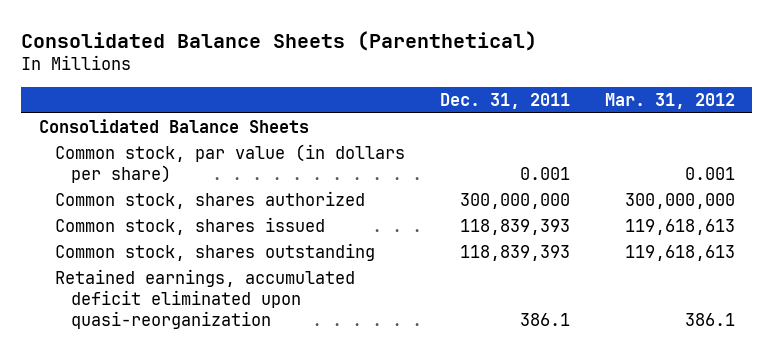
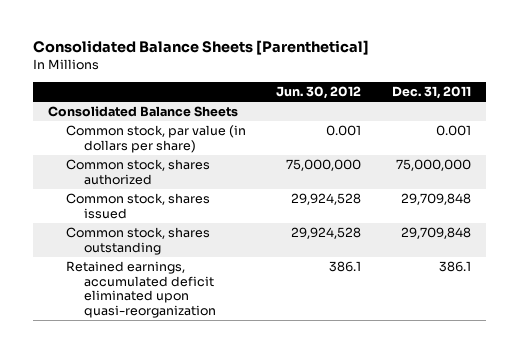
[21,30,538,51] Consolidated Balance Sheets (Parenthetical) -> [32,40,369,56] Consolidated Balance Sheets [Parenthetical]
[604,93,735,110] Mar. 31, 2012 -> none
none -> [276,86,362,100] Jun. 30, 2012
[459,192,570,209] 300,000,000 -> [395,159,471,172] 75,000,000
[459,218,570,235] 118,839,393 -> [400,193,471,206] 29,709,848
[459,244,570,261] 118,839,393 -> [400,227,471,240] 29,709,848

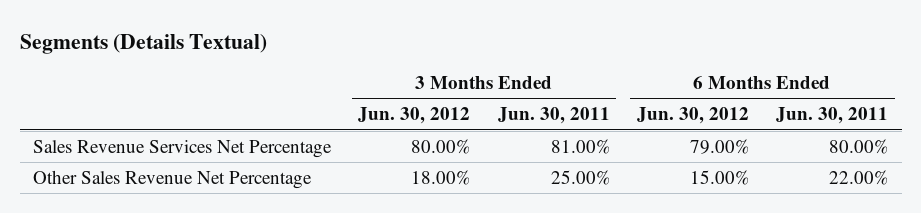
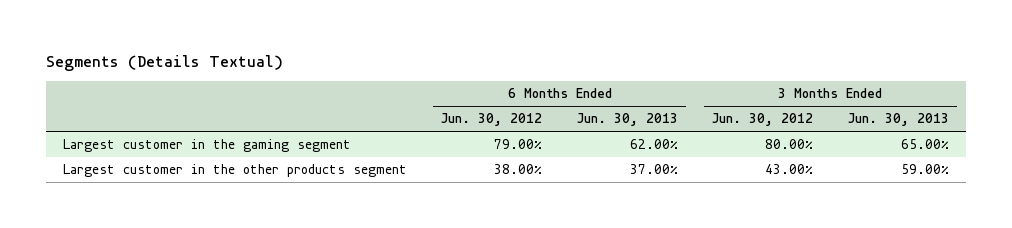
[497,107,610,125] Jun. 30, 2011 -> none
[776,107,889,125] Jun. 30, 2011 -> none
none -> [576,113,678,127] Jun. 30, 2013
none -> [847,113,949,127] Jun. 30, 2013
[33,169,313,189] Other Sales Revenue Net Percentage -> none
[33,139,333,158] Sales Revenue Services Net Percentage -> [62,139,351,153] Largest customer in the gaming segment
none -> [62,164,407,178] Largest customer in the other products segment

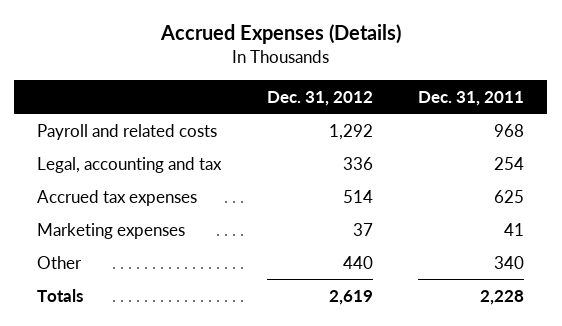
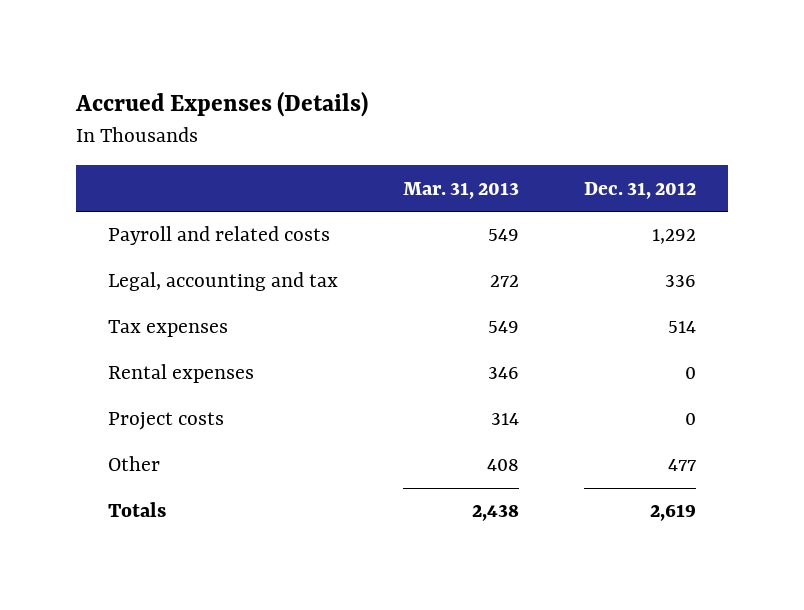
[418,90,525,106] Dec. 31, 2011 -> none
none -> [403,181,520,199] Mar. 31, 2013
[37,222,186,239] Marketing expenses -> none
[37,189,198,206] Accrued tax expenses -> [108,320,229,338] Tax expenses
none -> [108,364,255,384] Rental expenses
none -> [108,412,225,431] Project costs
[342,255,373,269] 440 -> [667,459,696,472] 477

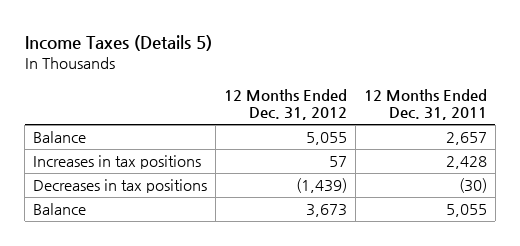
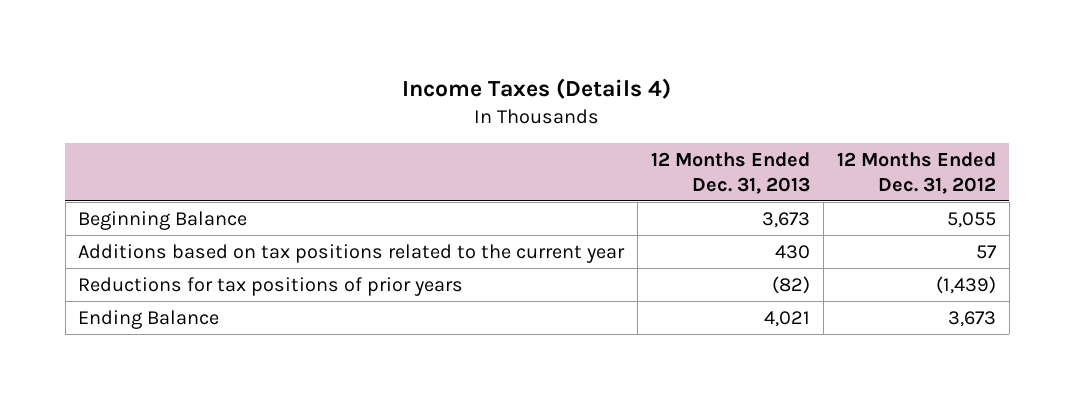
[24,34,212,51] Income Taxes (Details 5) -> [402,78,672,100] Income Taxes (Details 4)
[363,88,487,121] 12 Months Ended Dec. 31, 2011 -> none
none -> [651,151,811,194] 12 Months Ended Dec. 31, 2013
[32,131,86,144] Balance -> [78,210,248,230] Beginning Balance
[32,155,201,170] Increases in tax positions -> [78,243,626,263] Additions based on tax positions related to the current year
[32,179,207,194] Decreases in tax positions -> [78,276,464,296] Reductions for tax positions of prior years
[32,203,86,216] Balance -> [78,309,220,329] Ending Balance

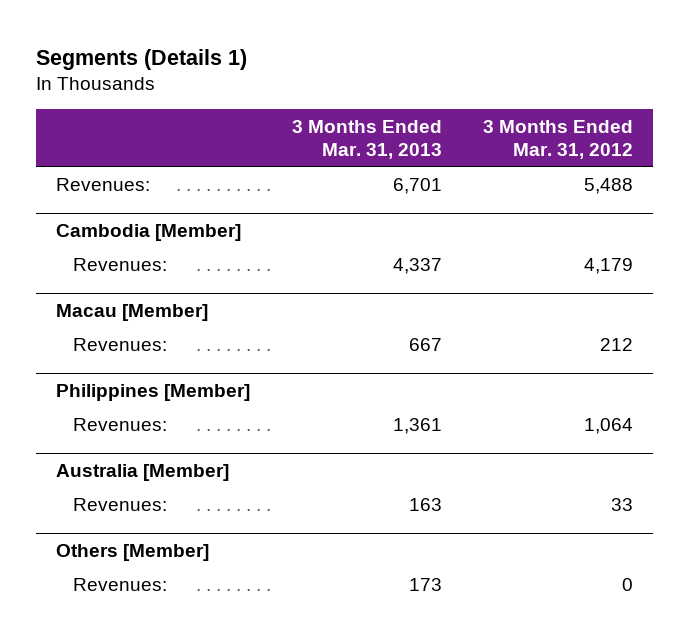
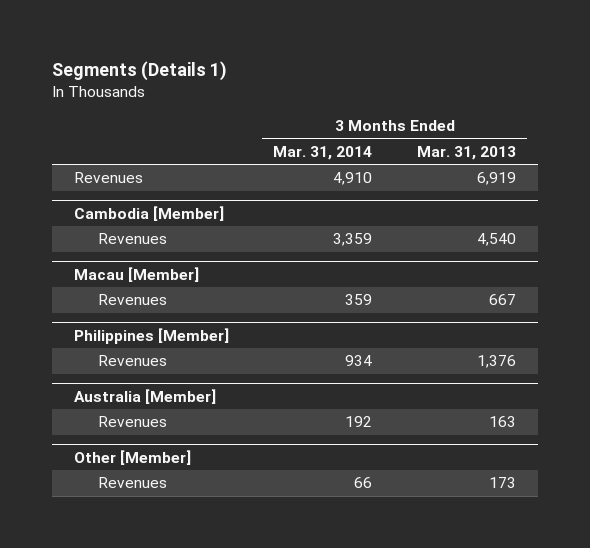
[482,119,633,160] 3 Months Ended Mar. 31, 2012 -> none
none -> [273,145,373,160] Mar. 31, 2014
[56,178,151,192] Revenues: -> [74,172,144,184] Revenues
[392,178,442,195] 6,701 -> [476,172,516,186] 6,919
[72,258,167,272] Revenues: -> [98,233,168,245] Revenues
[392,258,442,275] 4,337 -> [476,233,516,247] 4,540
[72,338,167,352] Revenues: -> [98,294,168,306] Revenues
[72,418,167,432] Revenues: -> [98,355,168,367] Revenues
[392,418,442,435] 1,361 -> [476,355,516,369] 1,376
[72,498,167,512] Revenues: -> [98,416,168,428] Revenues
[56,544,210,562] Others [Member] -> [74,449,192,465] Other [Member]
[72,578,167,592] Revenues: -> [98,477,168,489] Revenues

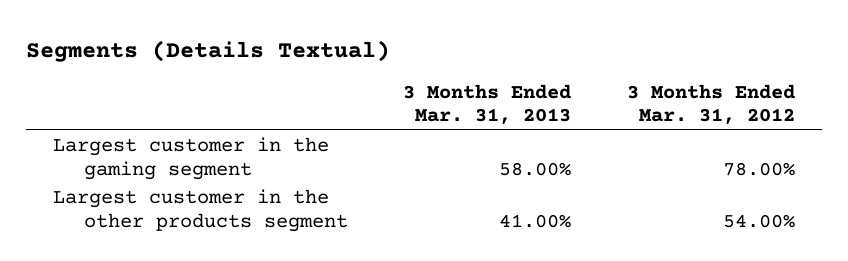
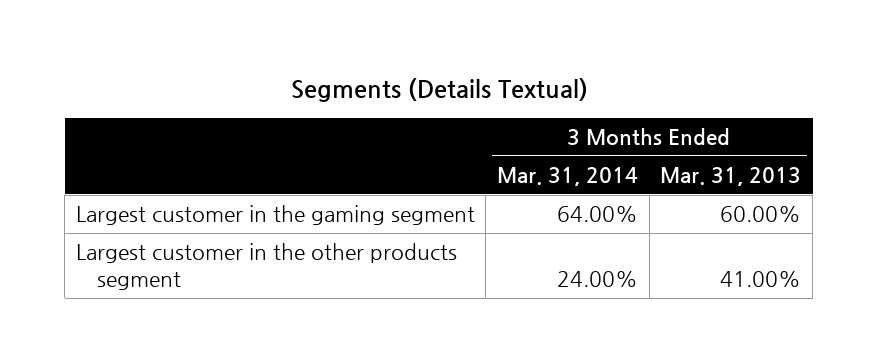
[626,83,795,124] 3 Months Ended Mar. 31, 2012 -> none
none -> [497,167,639,187] Mar. 31, 2014
[499,161,572,176] 58.00% -> [720,206,802,223] 60.00%

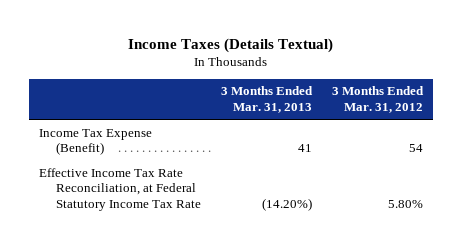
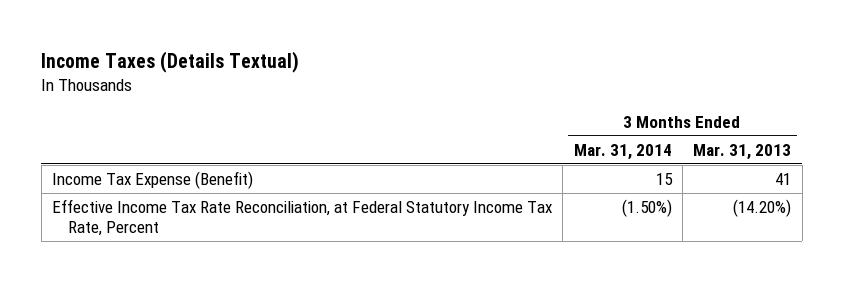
[331,86,424,114] 3 Months Ended Mar. 31, 2012 -> none
none -> [573,143,672,160] Mar. 31, 2014
[38,167,201,211] Effective Income Tax Rate Reconciliation, at Federal Statutory Income Tax Rate -> [51,198,552,236] Effective Income Tax Rate Reconciliation, at Federal Statutory Income Tax Rate, Percent

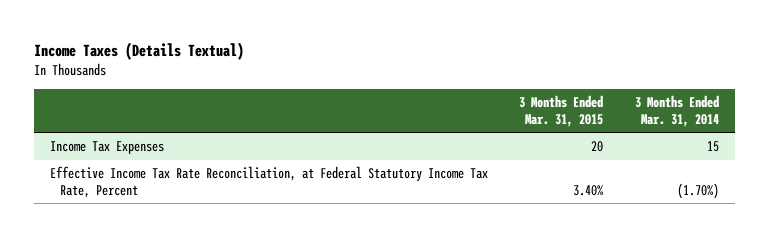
[693,143,792,160] Mar. 31, 2013 -> none
none -> [519,95,604,127] 3 Months Ended Mar. 31, 2015
[51,170,253,189] Income Tax Expense (Benefit) -> [49,141,164,155] Income Tax Expenses
[621,198,672,217] (1.50%) -> [676,182,719,199] (1.70%)

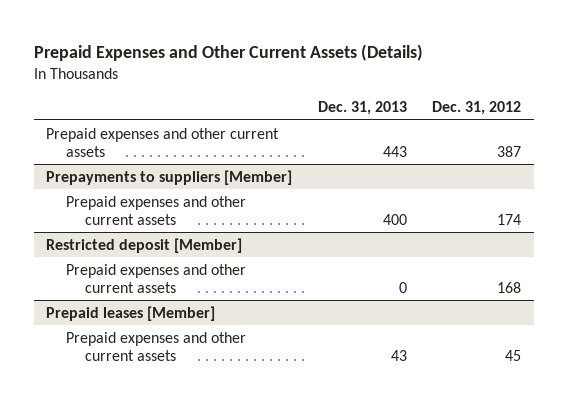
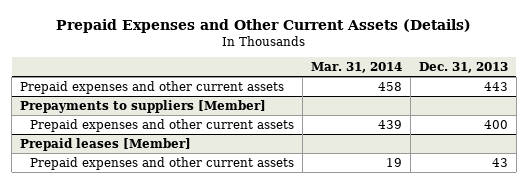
[432,100,522,115] Dec. 31, 2012 -> none
none -> [310,62,402,74] Mar. 31, 2014
[46,237,243,253] Restricted deposit [Member] -> none
[65,263,246,293] Prepaid expenses and other current assets -> none

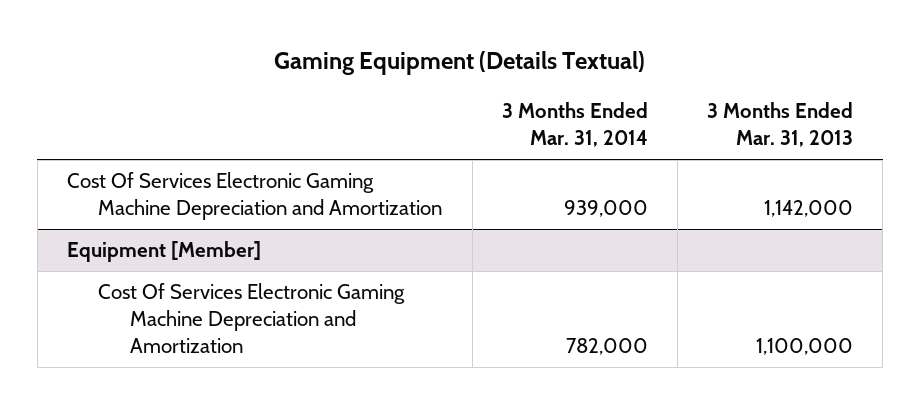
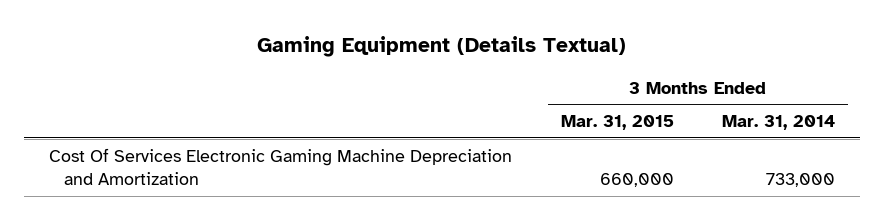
[707,102,854,148] 3 Months Ended Mar. 31, 2013 -> none
none -> [560,115,674,131] Mar. 31, 2015
[66,241,261,263] Equipment [Member] -> none
[98,283,406,354] Cost Of Services Electronic Gaming Machine Depreciation and Amortization -> none
[563,200,648,218] 939,000 -> [766,173,836,188] 733,000

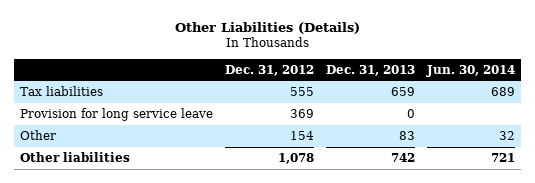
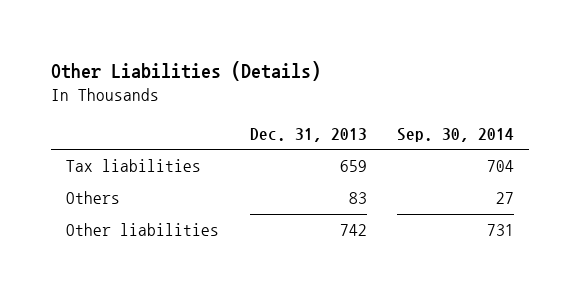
[224,64,314,76] Dec. 31, 2012 -> none
[426,64,516,77] Jun. 30, 2014 -> none
none -> [396,127,514,142] Sep. 30, 2014
[19,108,213,122] Provision for long service leave -> none
[19,130,56,141] Other -> [66,191,121,205] Others

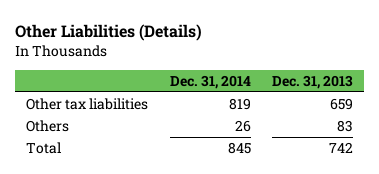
[396,127,514,142] Sep. 30, 2014 -> none
none -> [169,74,251,89] Dec. 31, 2014
[66,159,202,173] Tax liabilities -> [25,98,148,111] Other tax liabilities
[66,223,220,237] Other liabilities -> [25,142,61,155] Total

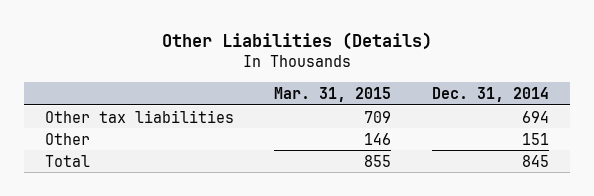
[272,74,354,89] Dec. 31, 2013 -> none
none -> [274,87,392,103] Mar. 31, 2015
[228,98,251,111] 819 -> [522,110,550,123] 694
[25,120,69,133] Others -> [44,132,90,145] Other
[234,120,251,133] 26 -> [522,132,550,145] 151

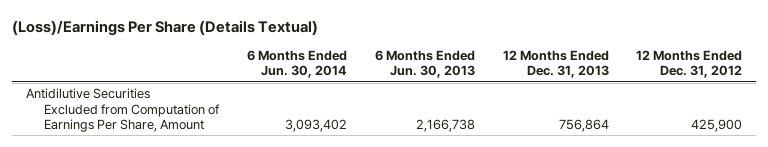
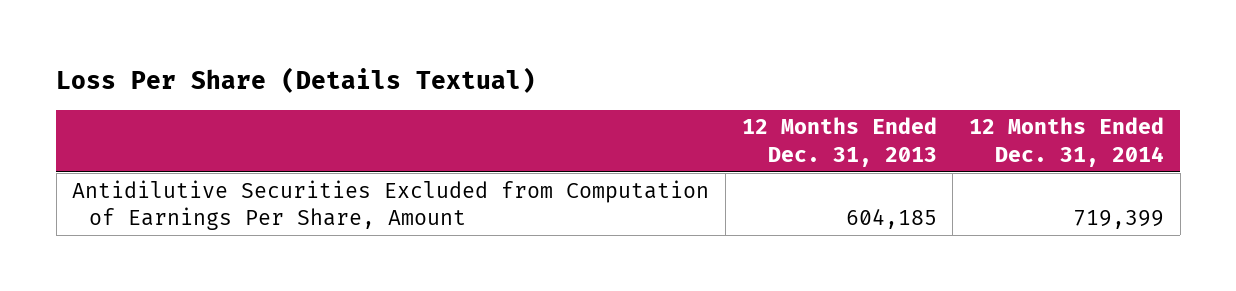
[11,19,318,36] (Loss)/Earnings Per Share (Details Textual) -> [56,66,537,93] Loss Per Share (Details Textual)
[247,50,348,79] 6 Months Ended Jun. 30, 2014 -> none
[374,50,475,79] 6 Months Ended Jun. 30, 2013 -> none
[636,50,743,79] 12 Months Ended Dec. 31, 2012 -> none
none -> [968,117,1164,167] 12 Months Ended Dec. 31, 2014
[558,118,609,132] 756,864 -> [845,207,937,229] 604,185

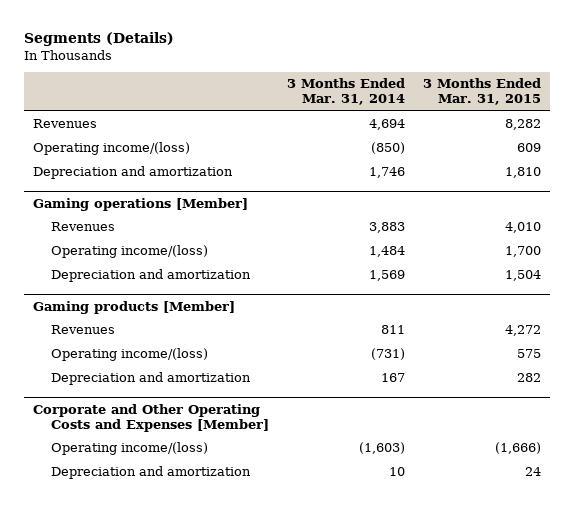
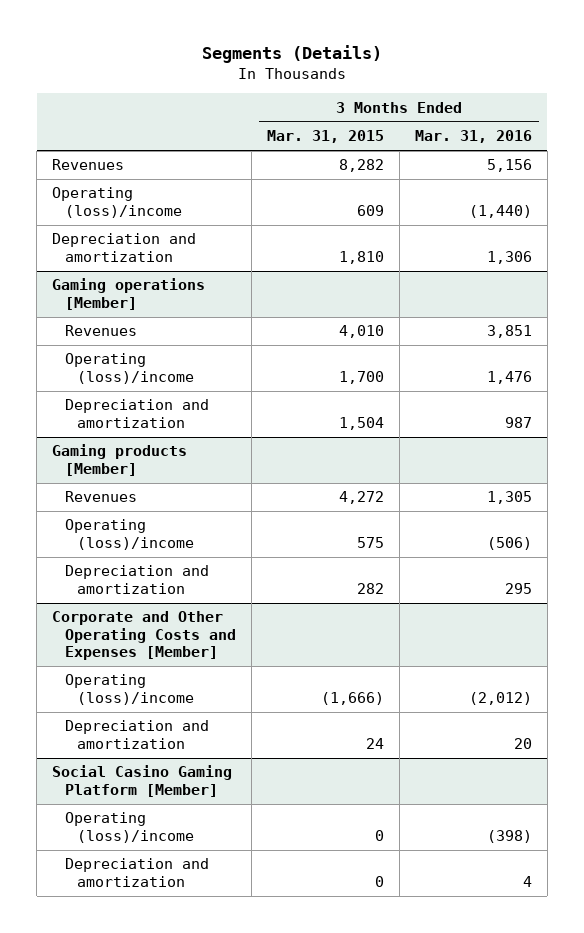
[287,78,406,106] 3 Months Ended Mar. 31, 2014 -> none
none -> [414,130,532,144] Mar. 31, 2016
[33,142,191,156] Operating income/(loss) -> [52,187,182,218] Operating (loss)/income
[51,245,209,259] Operating income/(loss) -> [64,353,195,384] Operating (loss)/income
[51,348,209,362] Operating income/(loss) -> [64,519,195,550] Operating (loss)/income
[51,442,209,456] Operating income/(loss) -> [64,674,195,705] Operating (loss)/income
none -> [52,765,233,797] Social Casino Gaming Platform [Member]
none -> [64,812,195,843] Operating (loss)/income
none -> [64,858,209,887] Depreciation and amortization

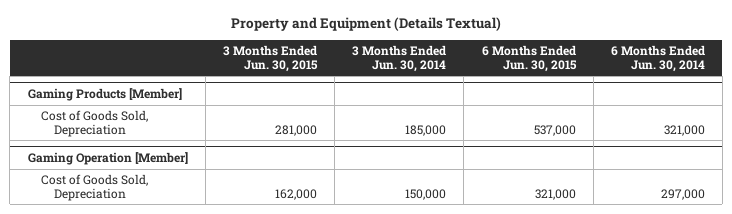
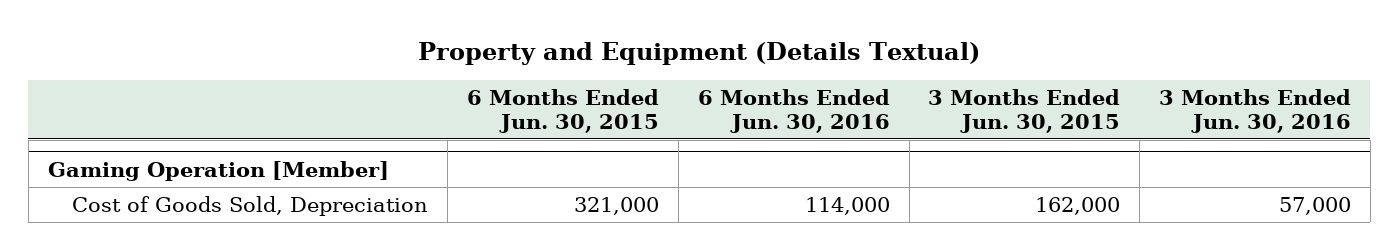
[352,44,447,72] 3 Months Ended Jun. 30, 2014 -> none
[610,44,705,72] 6 Months Ended Jun. 30, 2014 -> none
none -> [697,89,890,133] 6 Months Ended Jun. 30, 2016
none -> [1159,89,1352,133] 3 Months Ended Jun. 30, 2016
[27,87,182,101] Gaming Products [Member] -> none
[40,110,148,137] Cost of Goods Sold, Depreciation -> none

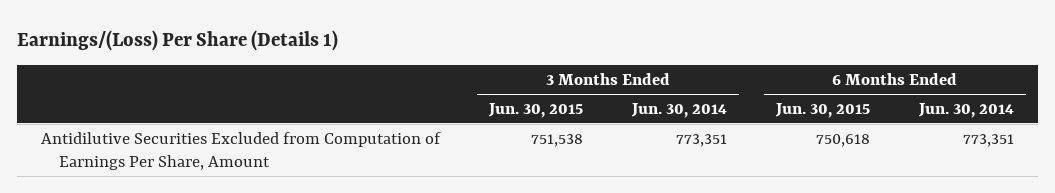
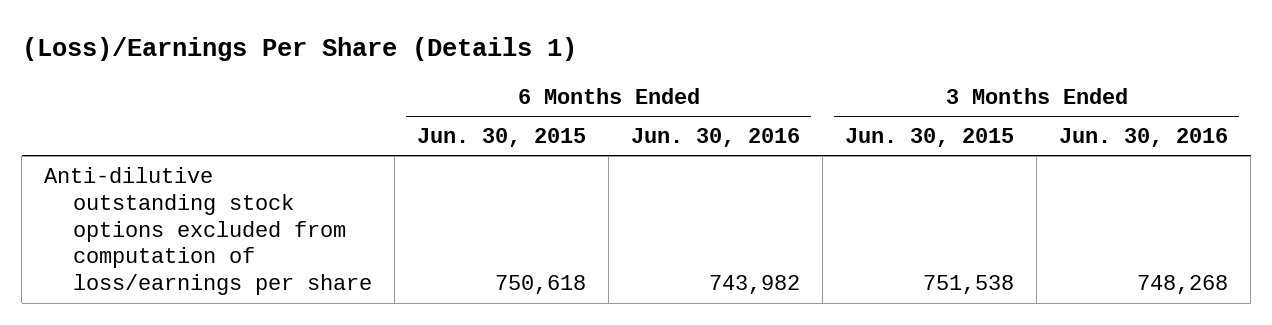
[16,30,338,52] Earnings/(Loss) Per Share (Details 1) -> [21,36,577,61] (Loss)/Earnings Per Share (Details 1)
[631,102,728,118] Jun. 30, 2014 -> none
[917,102,1014,118] Jun. 30, 2014 -> none
none -> [631,127,801,147] Jun. 30, 2016
none -> [1059,127,1229,147] Jun. 30, 2016
[41,131,442,170] Antidilutive Securities Excluded from Computation of Earnings Per Share, Amount -> [43,166,373,296] Anti-dilutive outstanding stock options excluded from computation of loss/earnings per share

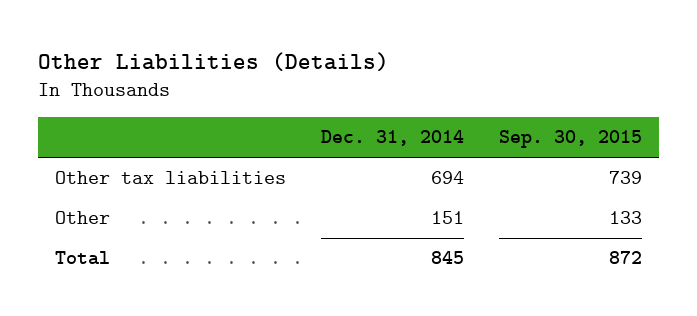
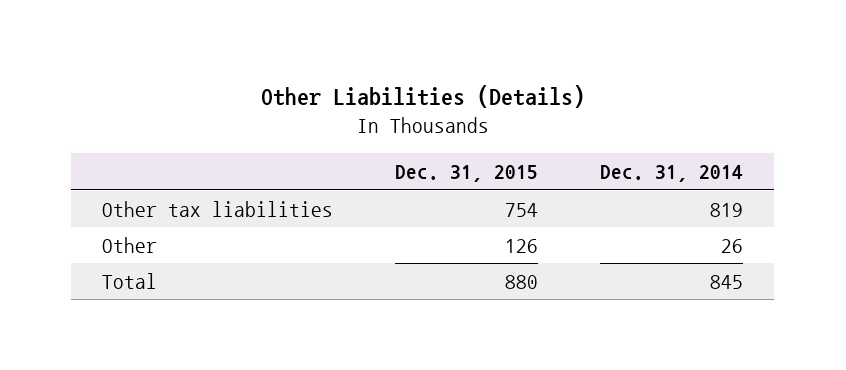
[498,130,642,149] Sep. 30, 2015 -> none
none -> [395,165,539,183] Dec. 31, 2015
[430,171,464,185] 694 -> [710,202,744,217] 819
[430,211,464,225] 151 -> [721,238,744,253] 26

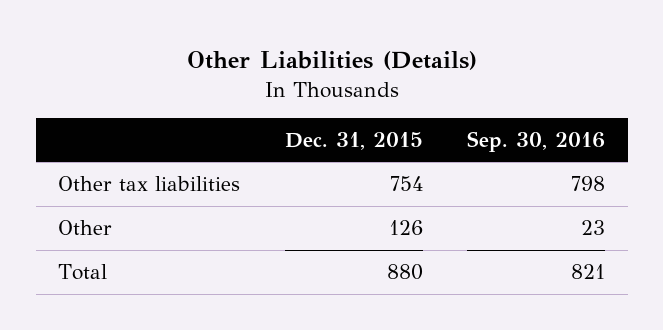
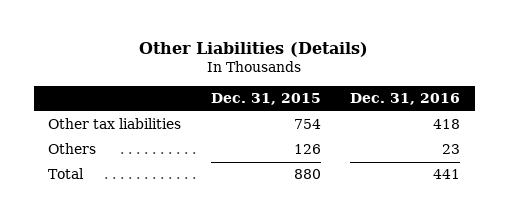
[467,130,606,152] Sep. 30, 2016 -> none
none -> [350,92,461,105] Dec. 31, 2016
[58,220,113,236] Other -> [48,143,97,155] Others

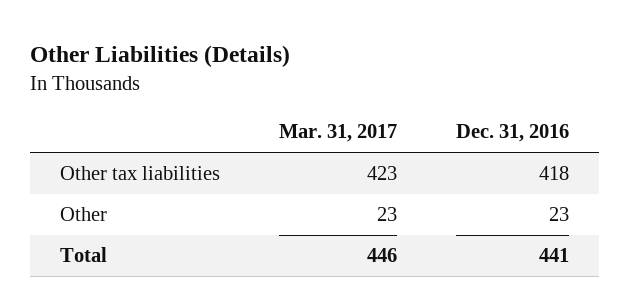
[210,92,321,105] Dec. 31, 2015 -> none
none -> [279,124,398,143] Mar. 31, 2017
[48,143,97,155] Others -> [59,207,107,222] Other

